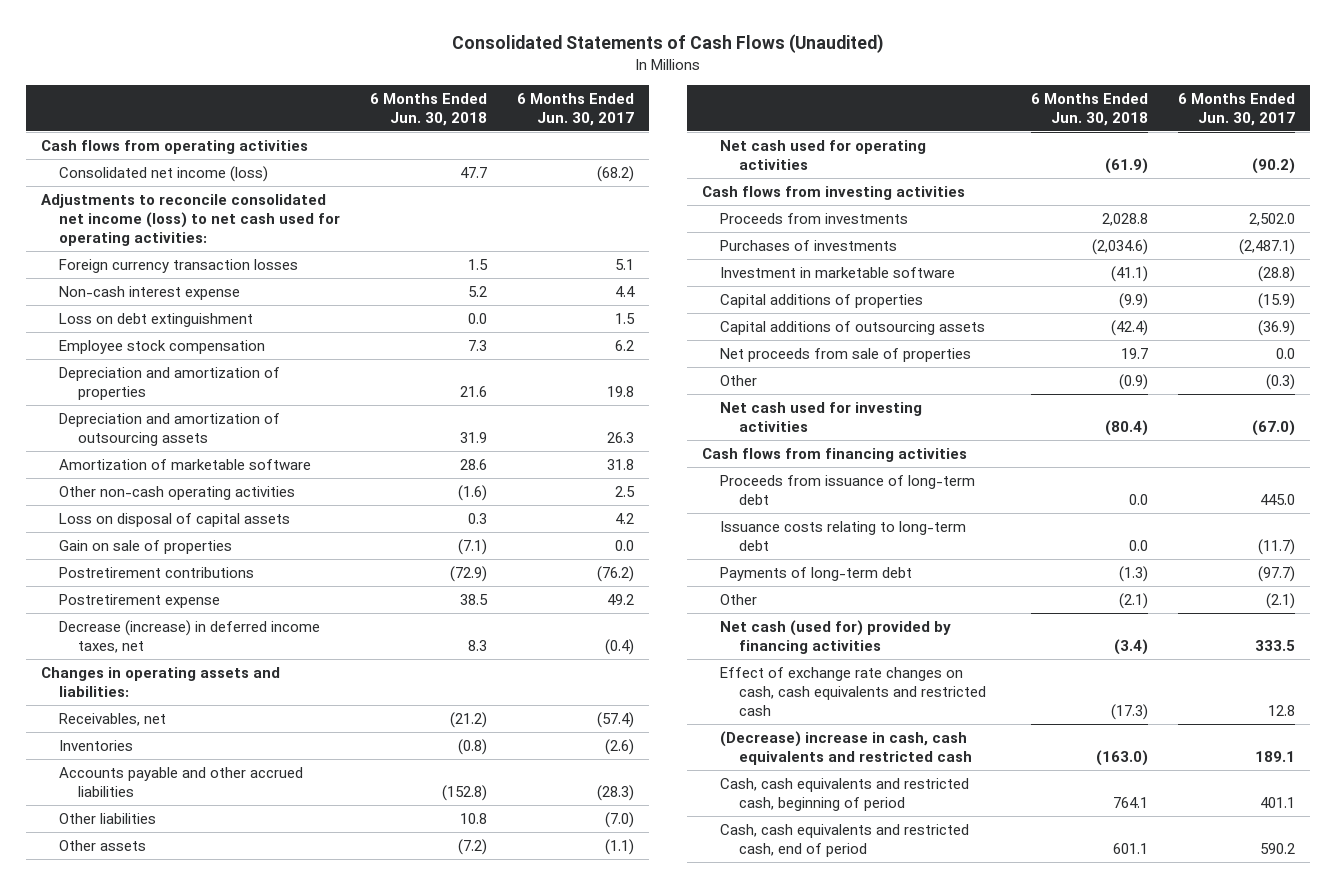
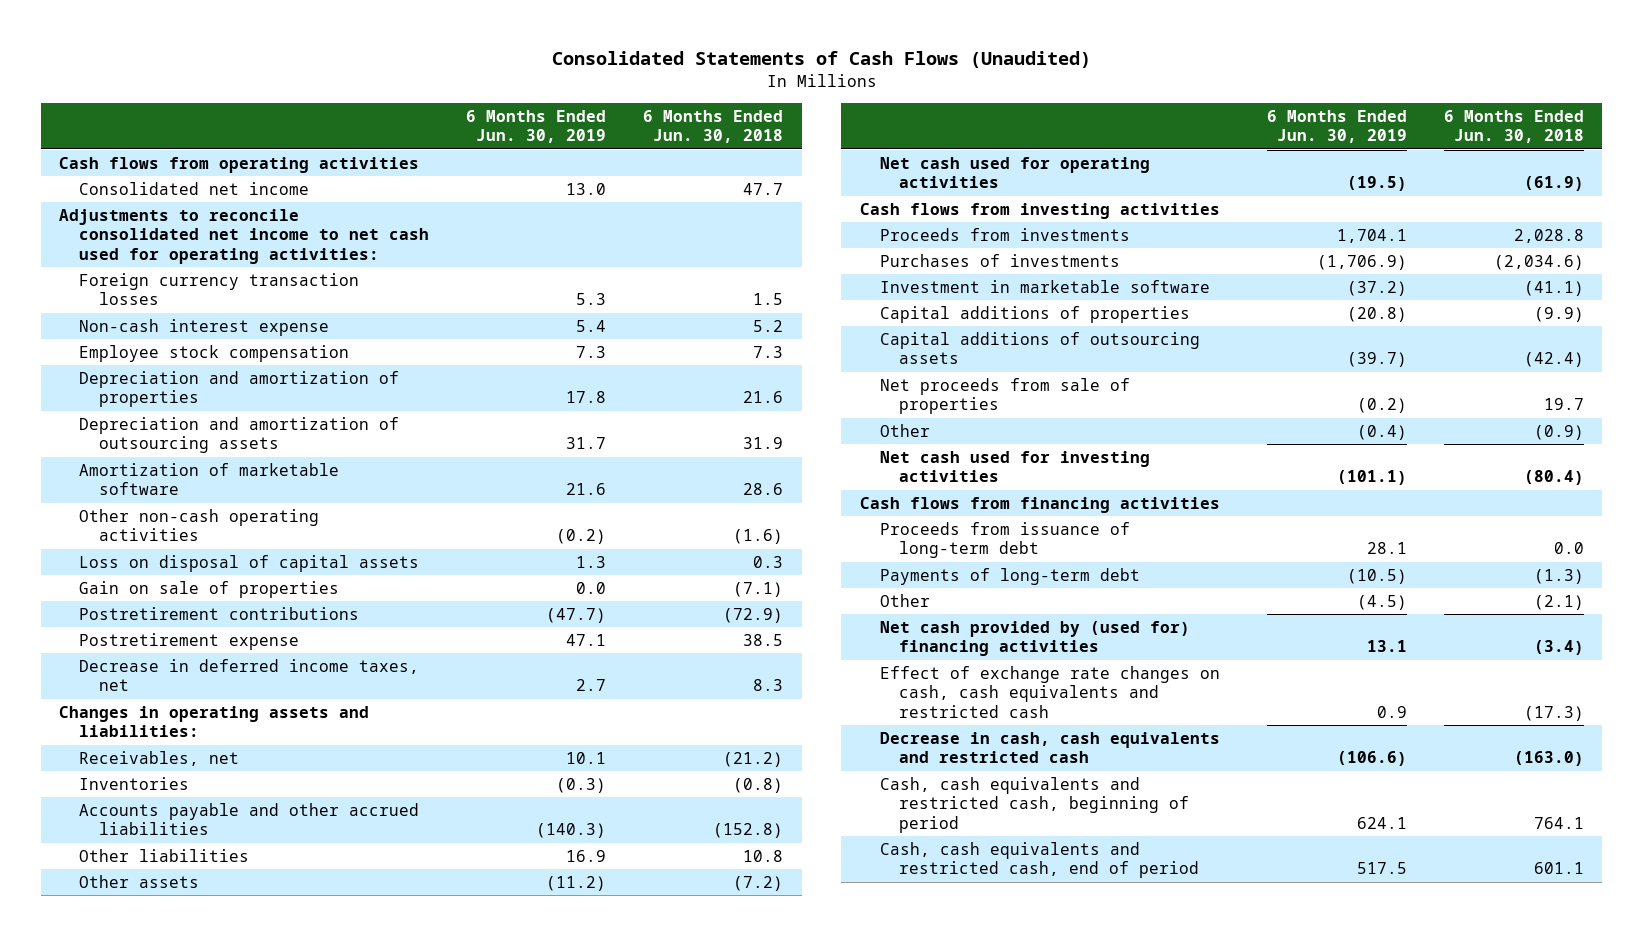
[517,92,635,126] 6 Months Ended Jun. 30, 2017 -> none
none -> [466,109,607,144] 6 Months Ended Jun. 30, 2019
[59,165,269,182] Consolidated net income (loss) -> [78,181,309,195] Consolidated net income
[40,193,341,247] Adjustments to reconcile consolidated net income (loss) to net cash used for operating activities: -> [59,208,429,265] Adjustments to reconcile consolidated net income to net cash used for operating activities:
[59,312,254,327] Loss on debt extinguishment -> none
[59,619,321,654] Decrease (increase) in deferred income taxes, net -> [78,658,419,692] Decrease in deferred income taxes, net
[720,520,967,552] Issuance costs relating to long-term debt -> none
[720,619,952,655] Net cash (used for) provided by financing activities -> [879,620,1190,657] Net cash provided by (used for) financing activities
[720,730,972,766] (Decrease) increase in cash, cash equivalents and restricted cash -> [879,731,1220,764] Decrease in cash, cash equivalents and restricted cash

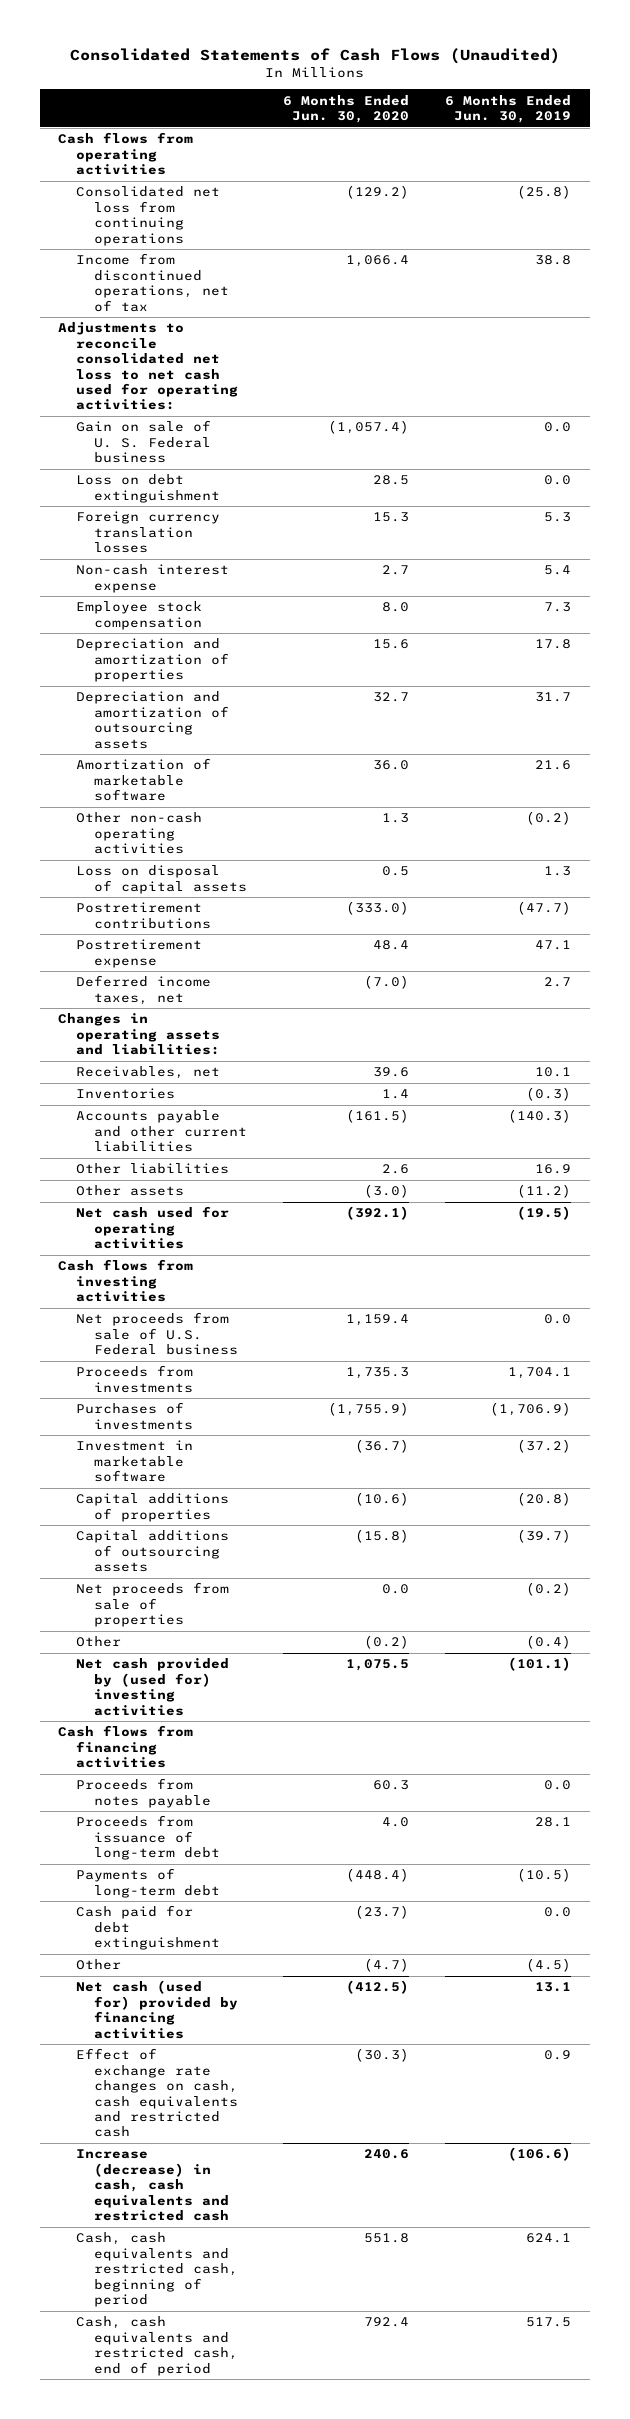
[643,109,784,144] 6 Months Ended Jun. 30, 2018 -> none
none -> [283,94,410,124] 6 Months Ended Jun. 30, 2020
[78,181,309,195] Consolidated net income -> none
none -> [76,186,221,246] Consolidated net loss from continuing operations
none -> [76,253,229,312] Income from discontinued operations, net of tax
[59,208,429,265] Adjustments to reconcile consolidated net income to net cash used for operating activities: -> [58,322,239,411] Adjustments to reconcile consolidated net loss to net cash used for operating activities:
none -> [76,420,212,464] Gain on sale of U. S. Federal business
none -> [76,474,220,503] Loss on debt extinguishment
[78,272,359,306] Foreign currency transaction losses -> [76,511,221,554] Foreign currency translation losses
[78,580,339,598] Gain on sale of properties -> none
[78,658,419,692] Decrease in deferred income taxes, net -> [76,975,212,1005] Deferred income taxes, net
[78,802,419,836] Accounts payable and other accrued liabilities -> [76,1110,247,1153] Accounts payable and other current liabilities
none -> [76,1312,238,1356] Net proceeds from sale of U.S. Federal business
[879,450,1150,483] Net cash used for investing activities -> [76,1658,230,1716] Net cash provided by (used for) investing activities
none -> [76,1778,211,1808] Proceeds from notes payable
none -> [76,1905,220,1951] Cash paid for debt extinguishment
[879,620,1190,657] Net cash provided by (used for) financing activities -> [76,1980,238,2039] Net cash (used for) provided by financing activities
[879,731,1220,764] Decrease in cash, cash equivalents and restricted cash -> [76,2149,229,2221] Increase (decrease) in cash, cash equivalents and restricted cash

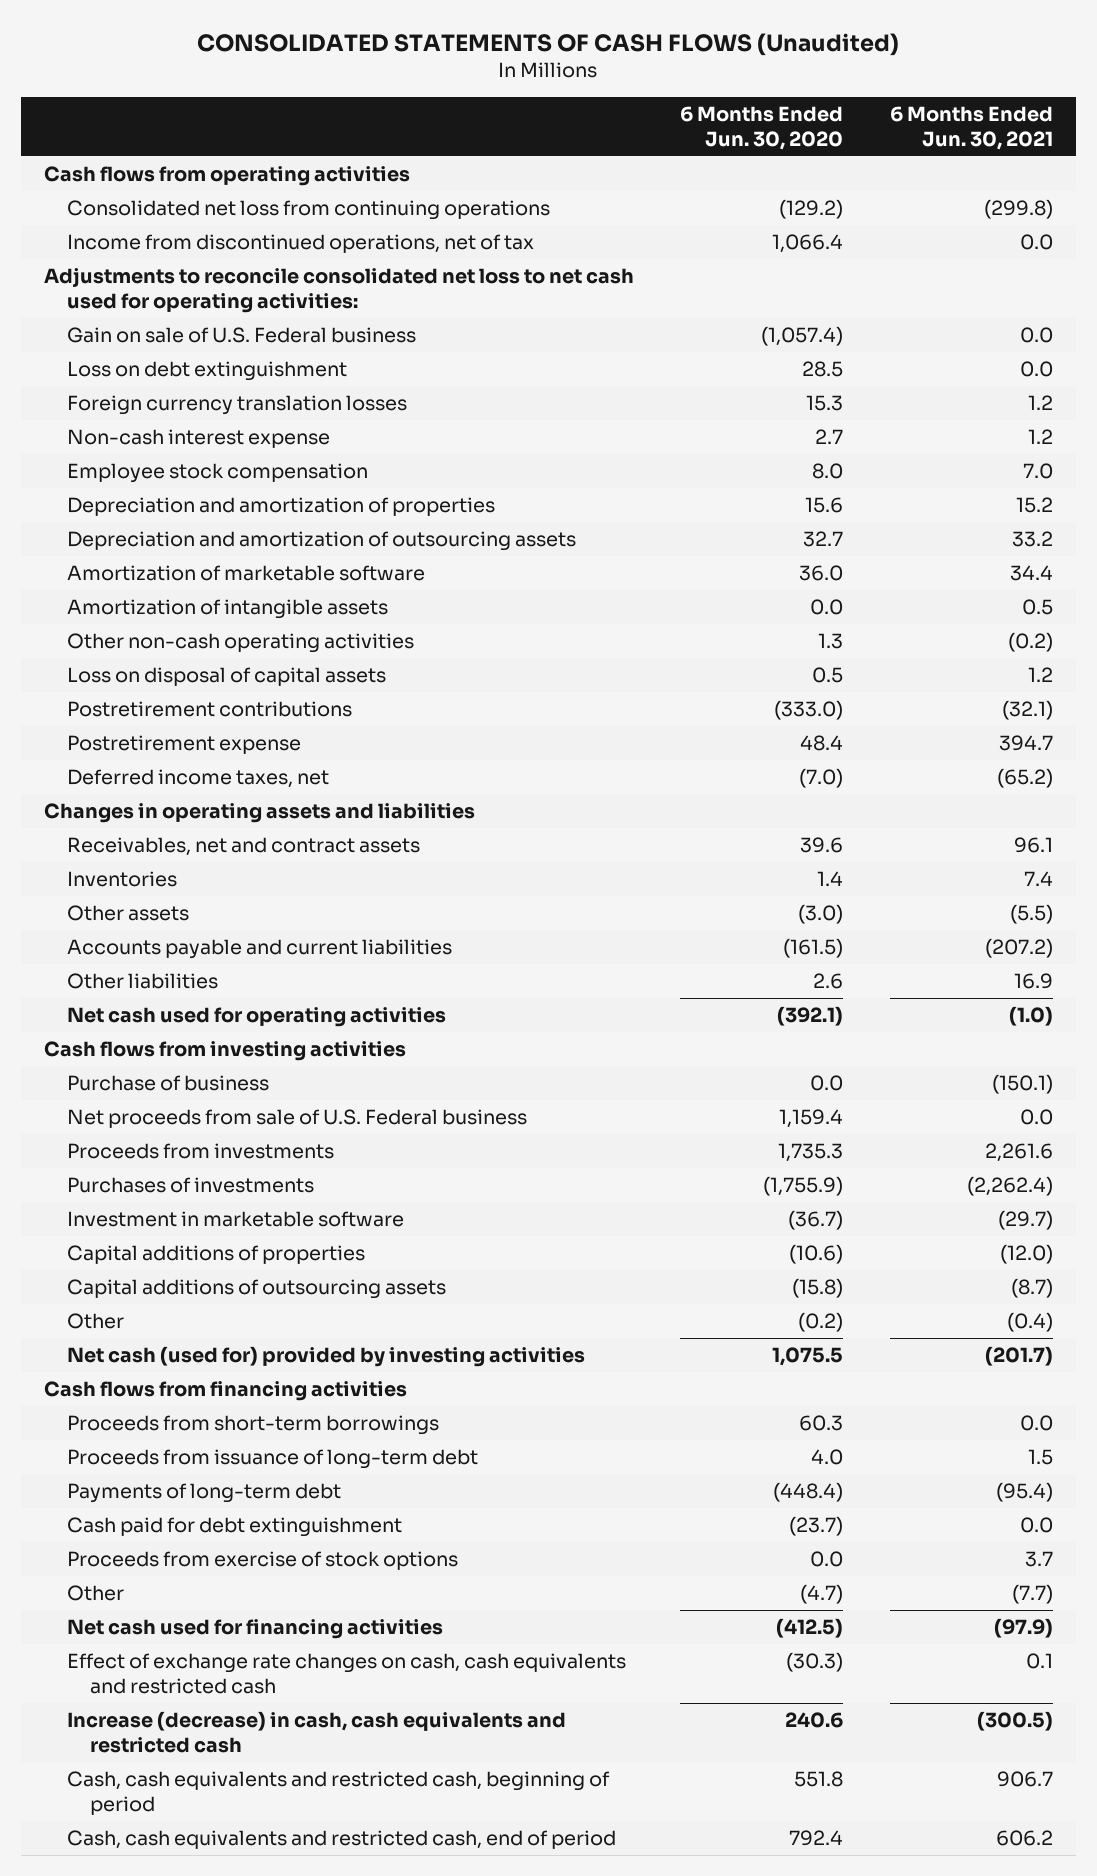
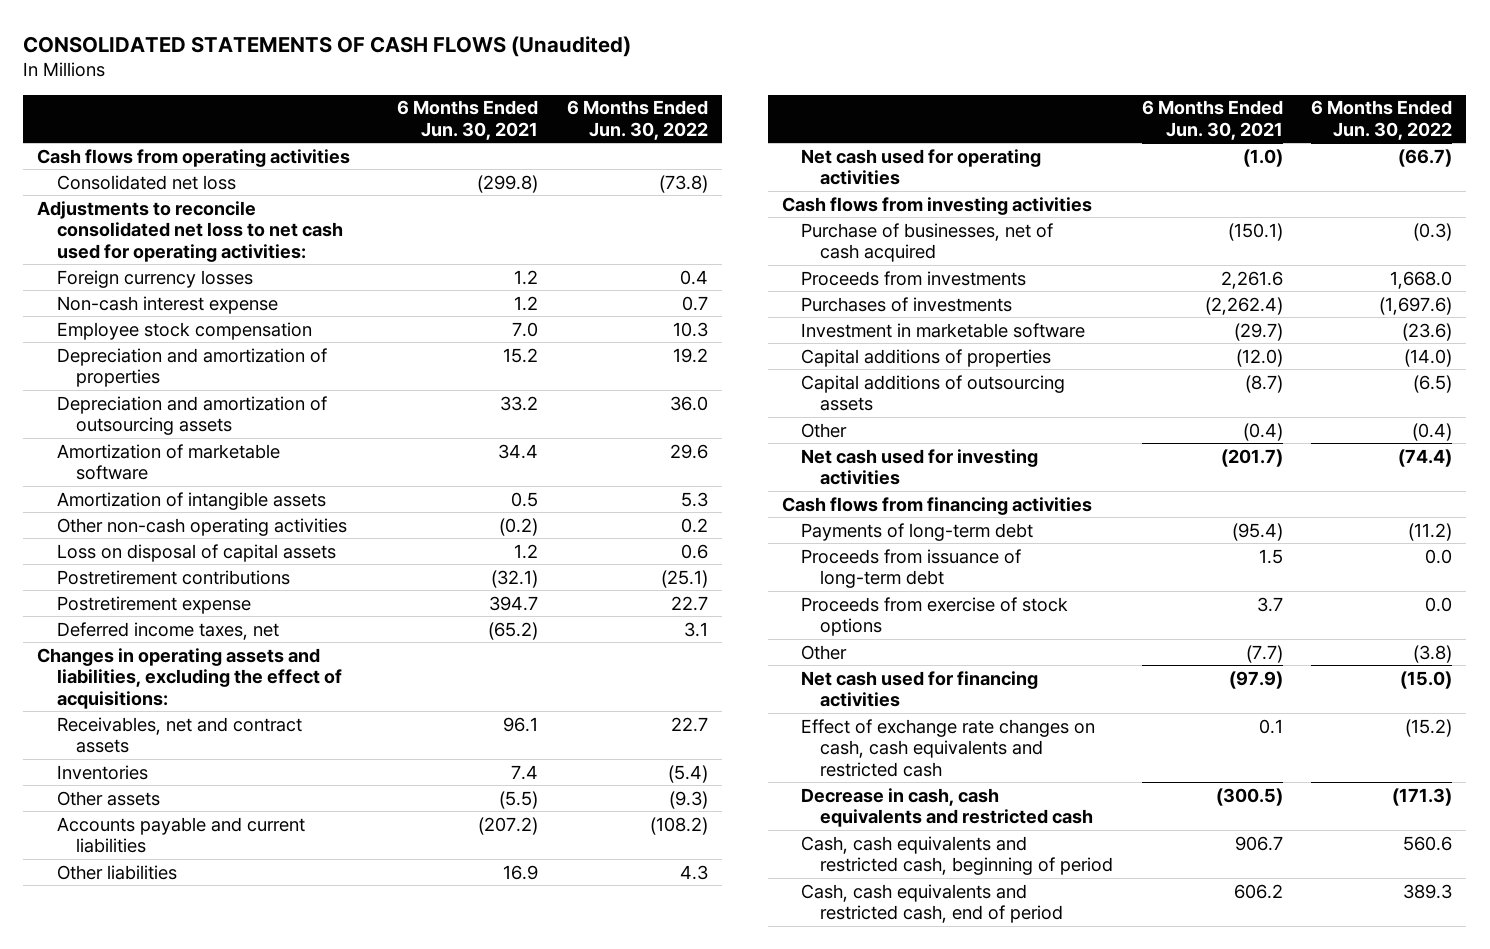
[680,105,844,151] 6 Months Ended Jun. 30, 2020 -> none
none -> [566,100,708,140] 6 Months Ended Jun. 30, 2022
[67,234,535,254] Income from discontinued operations, net of tax -> none
[67,200,551,221] Consolidated net loss from continuing operations -> [56,174,236,190] Consolidated net loss
[67,327,417,344] Gain on sale of U.S. Federal business -> none
[67,361,348,382] Loss on debt extinguishment -> none
[67,395,408,416] Foreign currency translation losses -> [56,269,253,288] Foreign currency losses
[43,803,475,824] Changes in operating assets and liabilities -> [37,647,342,709] Changes in operating assets and liabilities, excluding the effect of acquisitions:
[67,1109,528,1129] Net proceeds from sale of U.S. Federal business -> none
[67,1075,270,1092] Purchase of business -> [801,222,1054,263] Purchase of businesses, net of cash acquired
[67,1346,586,1368] Net cash (used for) provided by investing activities -> [801,448,1039,486] Net cash used for investing activities
[67,1415,440,1436] Proceeds from short-term borrowings -> none
[67,1517,403,1538] Cash paid for debt extinguishment -> none
[67,1449,479,1470] Proceeds from issuance of long-term debt -> [801,548,1022,589] Proceeds from issuance of long-term debt
[67,1711,567,1754] Increase (decrease) in cash, cash equivalents and restricted cash -> [801,787,1094,828] Decrease in cash, cash equivalents and restricted cash

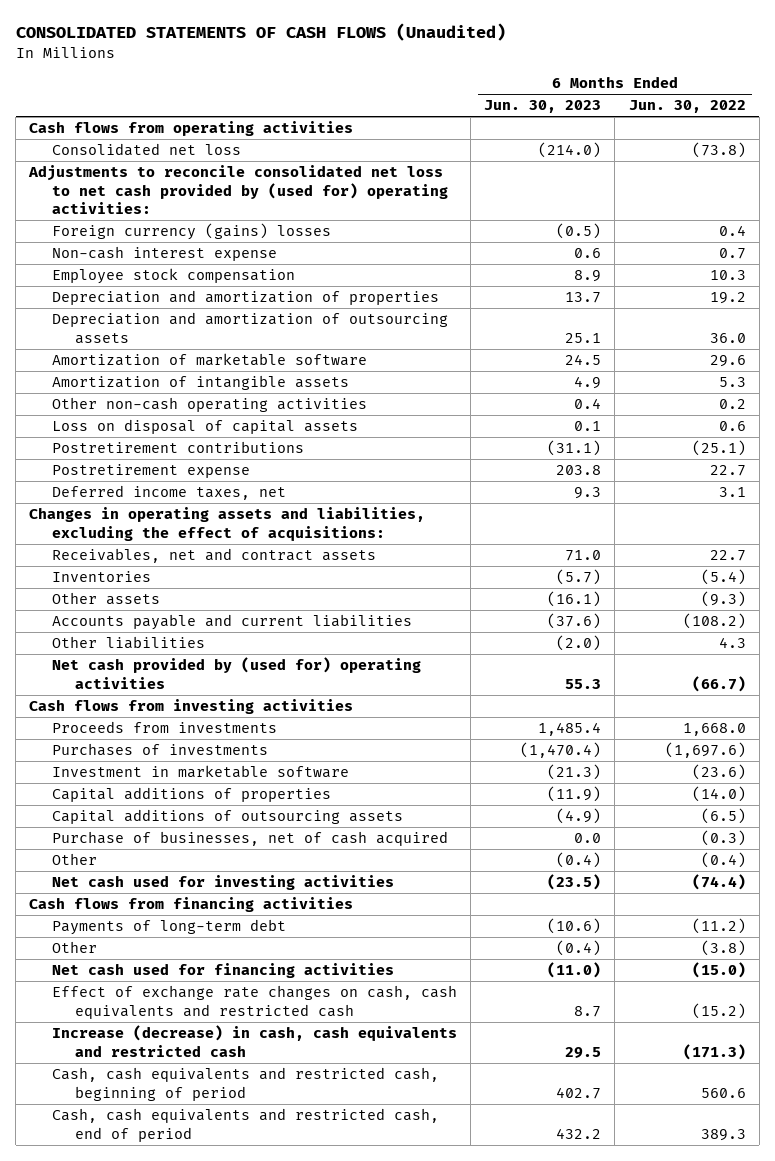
[397,100,539,140] 6 Months Ended Jun. 30, 2021 -> none
none -> [484,100,602,114] Jun. 30, 2023
[37,200,343,262] Adjustments to reconcile consolidated net loss to net cash used for operating activities: -> [28,165,449,215] Adjustments to reconcile consolidated net loss to net cash provided by (used for) operating activities:
[56,269,253,288] Foreign currency losses -> [52,223,332,241] Foreign currency (gains) losses
[801,148,1042,186] Net cash used for operating activities -> [52,657,422,689] Net cash provided by (used for) operating activities
[801,222,1054,263] Purchase of businesses, net of cash acquired -> [52,831,449,847] Purchase of businesses, net of cash acquired
[801,548,1022,589] Proceeds from issuance of long-term debt -> none
[801,596,1069,637] Proceeds from exercise of stock options -> none
[801,787,1094,828] Decrease in cash, cash equivalents and restricted cash -> [52,1025,458,1057] Increase (decrease) in cash, cash equivalents and restricted cash

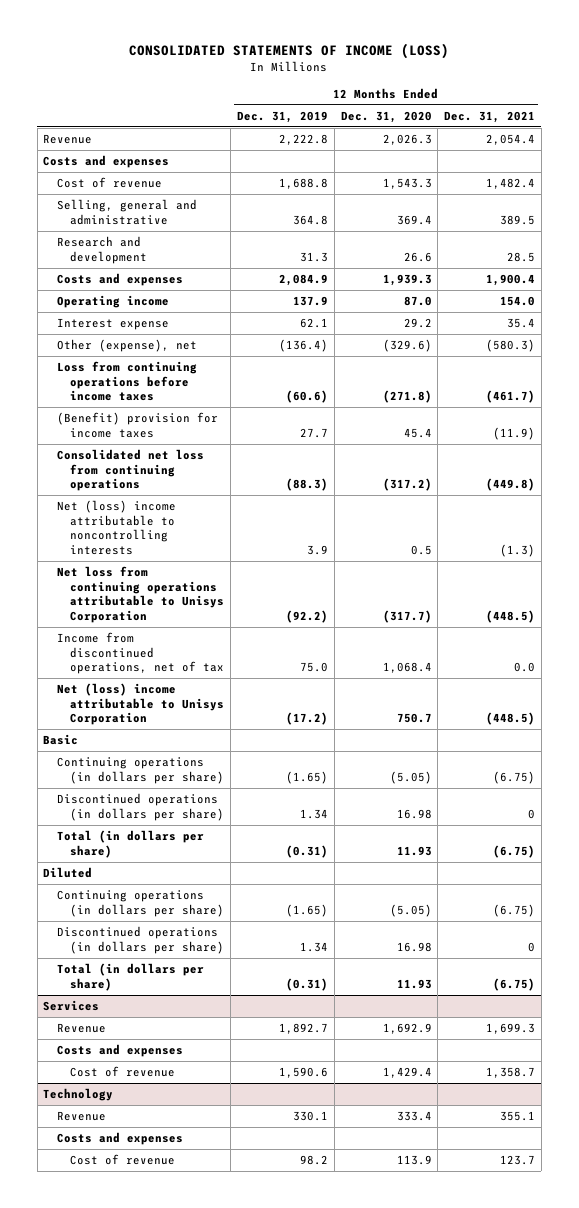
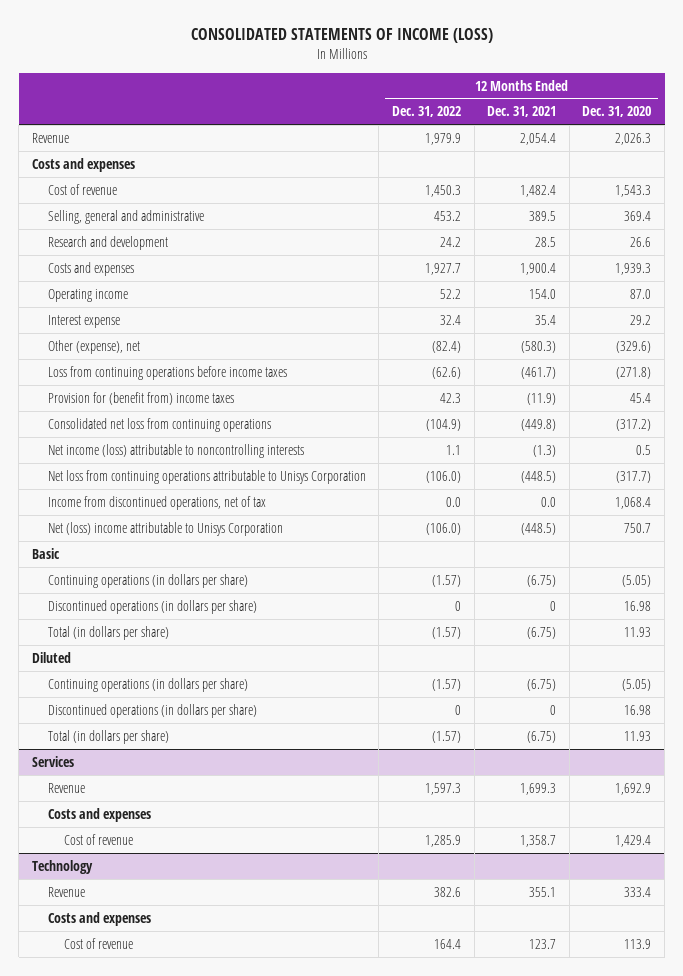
[236,110,328,123] Dec. 31, 2019 -> none
none -> [392,106,462,118] Dec. 31, 2022
[56,412,218,438] (Benefit) provision for income taxes -> [47,391,234,405] Provision for (benefit from) income taxes
[56,500,176,556] Net (loss) income attributable to noncontrolling interests -> [47,443,304,458] Net income (loss) attributable to noncontrolling interests

